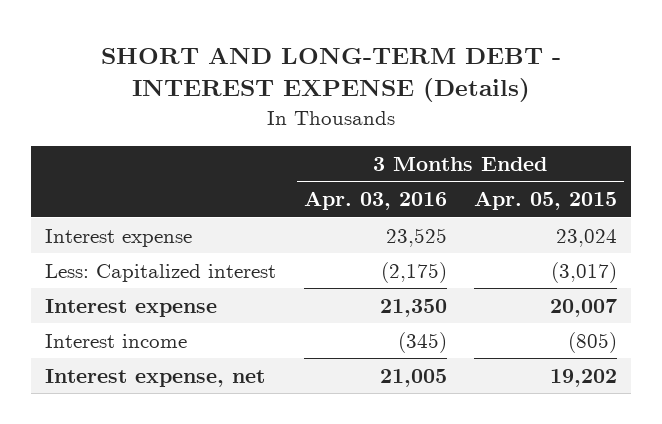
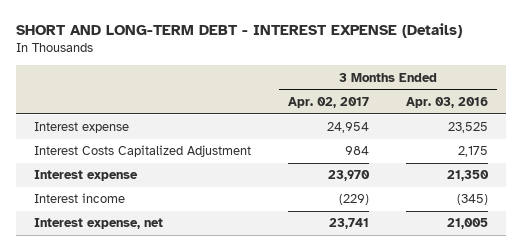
[474,191,618,211] Apr. 05, 2015 -> none
none -> [287,96,369,108] Apr. 02, 2017
[44,263,276,282] Less: Capitalized interest -> none
none -> [33,145,251,158] Interest Costs Capitalized Adjustment

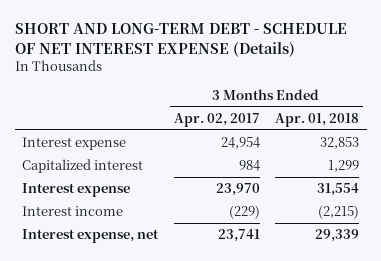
[15,23,462,39] SHORT AND LONG-TERM DEBT - INTEREST EXPENSE (Details) -> [14,23,347,58] SHORT AND LONG-TERM DEBT - SCHEDULE OF NET INTEREST EXPENSE (Details)
[405,96,488,108] Apr. 03, 2016 -> none
none -> [275,113,360,128] Apr. 01, 2018
[33,145,251,158] Interest Costs Capitalized Adjustment -> [22,159,144,174] Capitalized interest

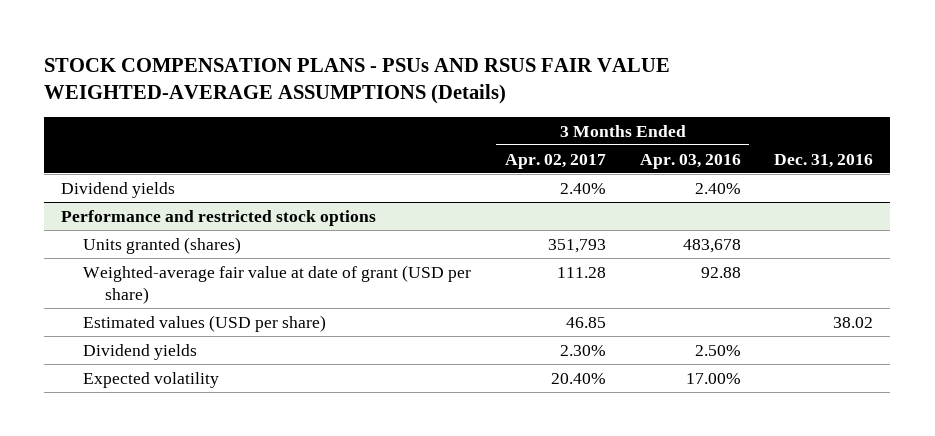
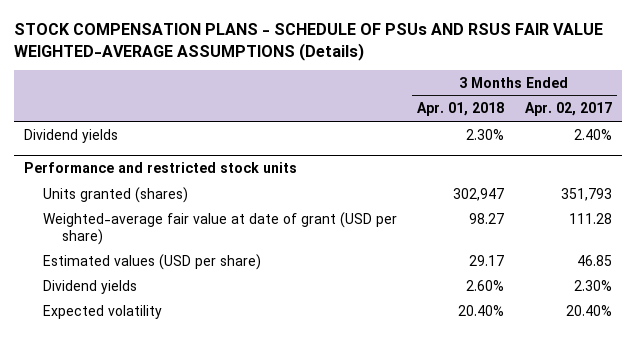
[44,57,671,105] STOCK COMPENSATION PLANS - PSUs AND RSUS FAIR VALUE WEIGHTED-AVERAGE ASSUMPTIONS (Details) -> [13,23,603,61] STOCK COMPENSATION PLANS - SCHEDULE OF PSUs AND RSUS FAIR VALUE WEIGHTED-AVERAGE ASSUMPTIONS (Details)
[639,153,741,169] Apr. 03, 2016 -> none
[774,153,874,168] Dec. 31, 2016 -> none
none -> [417,102,505,117] Apr. 01, 2018
[61,209,377,226] Performance and restricted stock options -> [23,162,297,174] Performance and restricted stock units

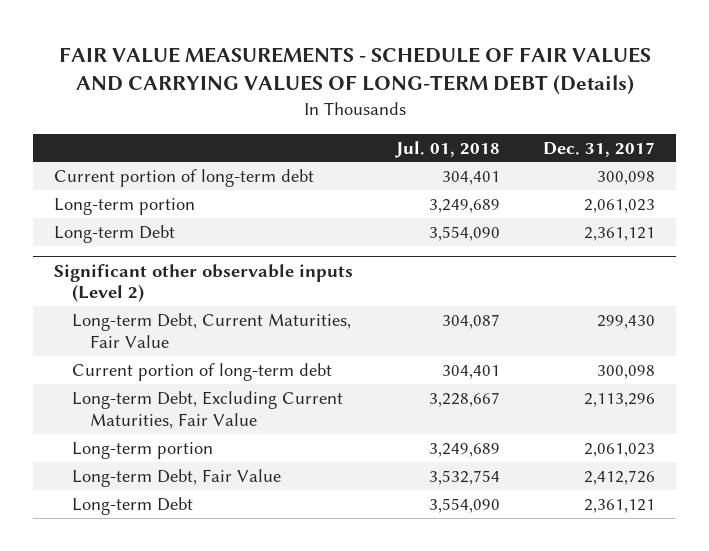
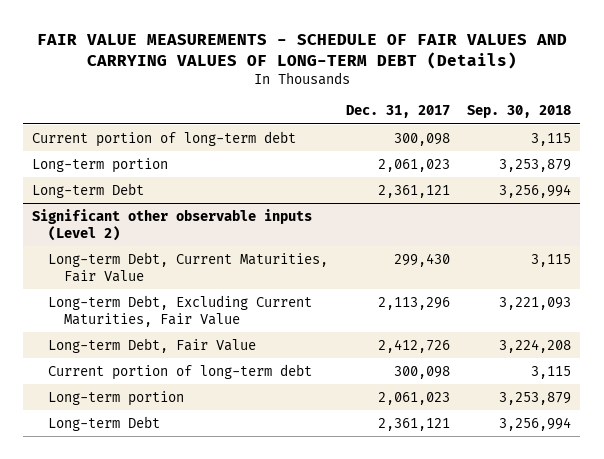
[395,140,501,158] Jul. 01, 2018 -> none
none -> [467,105,572,119] Sep. 30, 2018
[71,362,332,381] Current portion of long-term debt -> [47,363,312,380] Current portion of long-term debt
[71,441,213,459] Long-term portion -> [47,390,184,406] Long-term portion

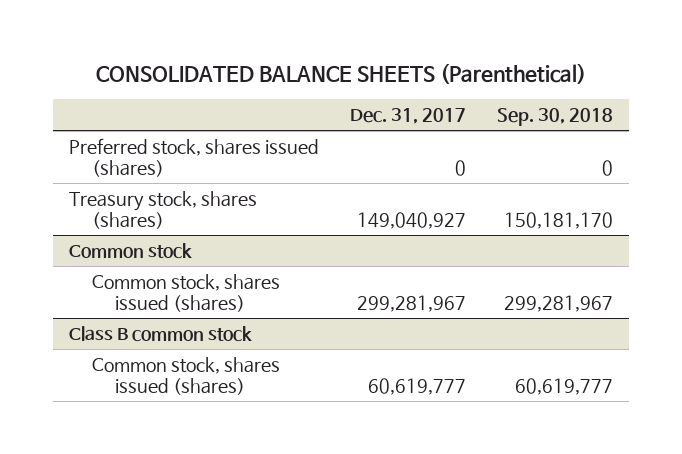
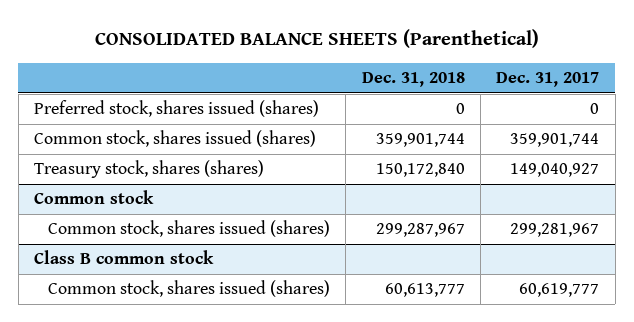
[497,108,614,127] Sep. 30, 2018 -> none
none -> [361,72,465,88] Dec. 31, 2018
none -> [34,130,317,148] Common stock, shares issued (shares)

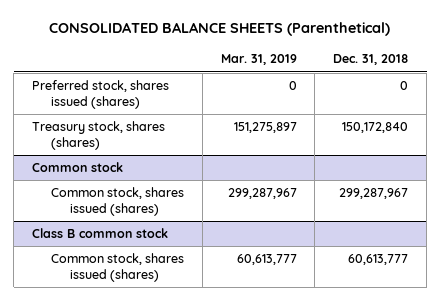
[496,72,600,88] Dec. 31, 2017 -> none
none -> [220,54,297,66] Mar. 31, 2019
[34,130,317,148] Common stock, shares issued (shares) -> none

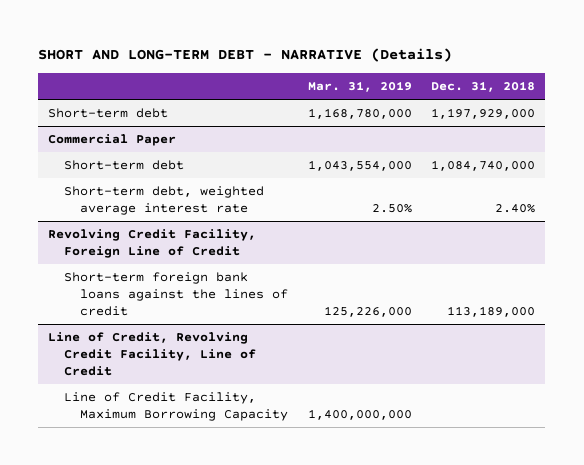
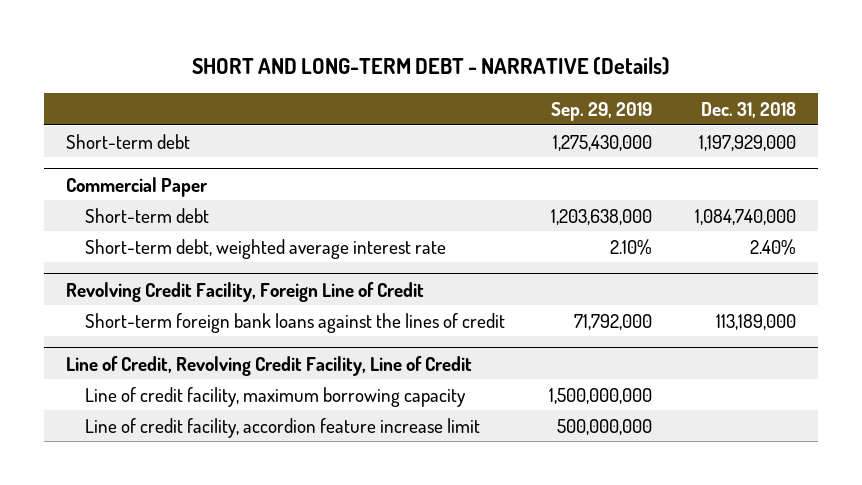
[307,81,412,93] Mar. 31, 2019 -> none
none -> [550,101,652,121] Sep. 29, 2019
[64,392,288,421] Line of Credit Facility, Maximum Borrowing Capacity -> [84,386,466,407] Line of credit facility, maximum borrowing capacity
none -> [84,417,480,438] Line of credit facility, accordion feature increase limit

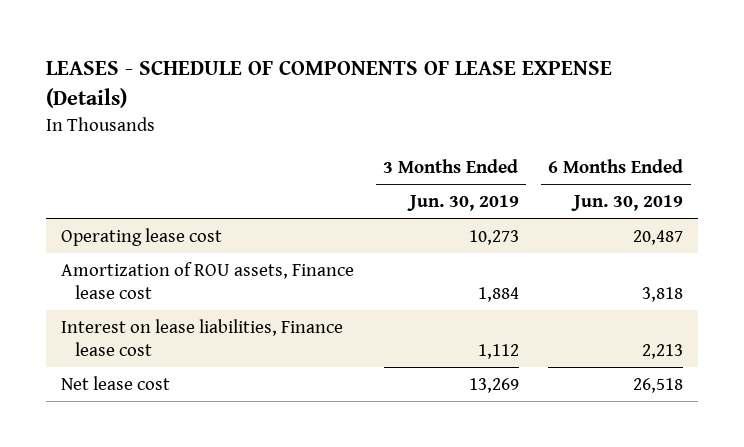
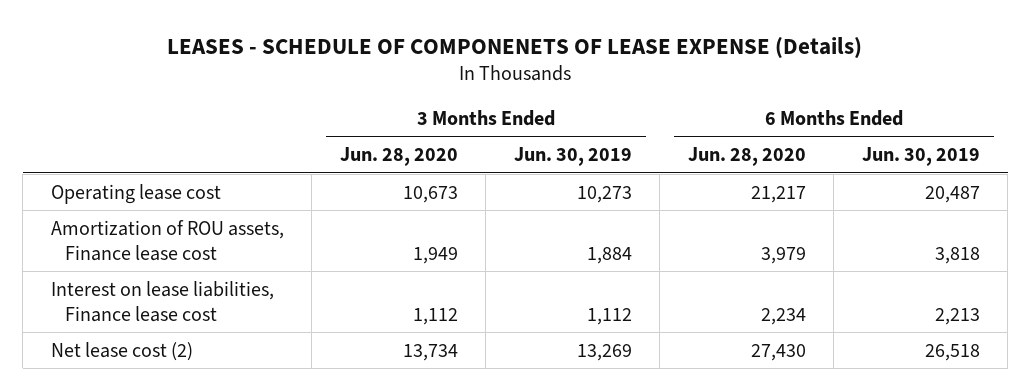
[45,60,612,109] LEASES - SCHEDULE OF COMPONENTS OF LEASE EXPENSE (Details) -> [167,36,863,59] LEASES - SCHEDULE OF COMPONENETS OF LEASE EXPENSE (Details)
none -> [339,147,458,167] Jun. 28, 2020
none -> [687,147,806,167] Jun. 28, 2020
[60,375,170,390] Net lease cost -> [50,341,193,361] Net lease cost (2)

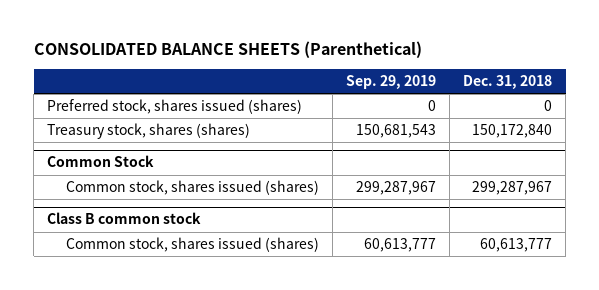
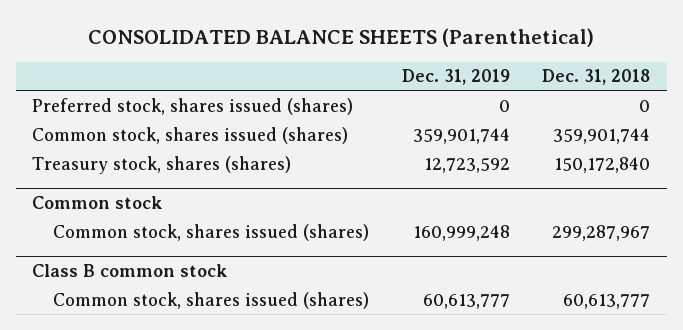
[346,75,437,90] Sep. 29, 2019 -> none
none -> [401,69,510,86] Dec. 31, 2019
none -> [32,126,349,144] Common stock, shares issued (shares)
[47,155,155,168] Common Stock -> [32,195,163,209] Common stock

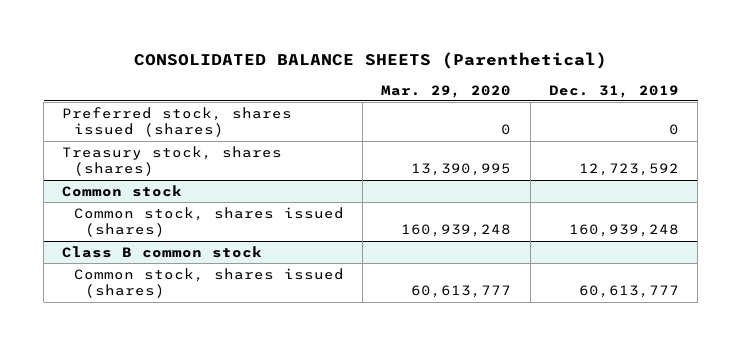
[542,69,651,86] Dec. 31, 2018 -> none
none -> [381,84,512,98] Mar. 29, 2020
[32,126,349,144] Common stock, shares issued (shares) -> none
[412,224,510,241] 160,999,248 -> [568,224,679,238] 160,939,248

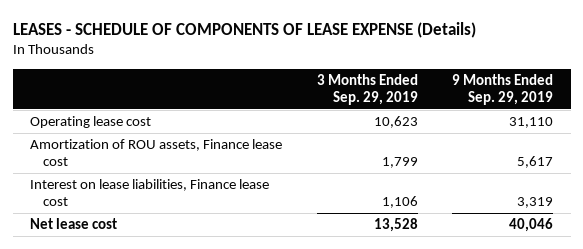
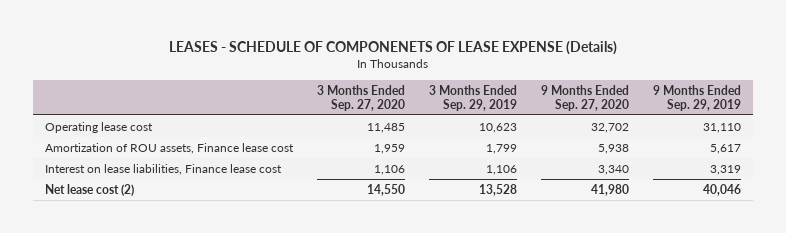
[12,21,476,38] LEASES - SCHEDULE OF COMPONENTS OF LEASE EXPENSE (Details) -> [169,40,618,55] LEASES - SCHEDULE OF COMPONENETS OF LEASE EXPENSE (Details)
none -> [317,84,406,111] 3 Months Ended Sep. 27, 2020
none -> [540,84,629,111] 9 Months Ended Sep. 27, 2020
[29,218,117,230] Net lease cost -> [45,183,135,196] Net lease cost (2)

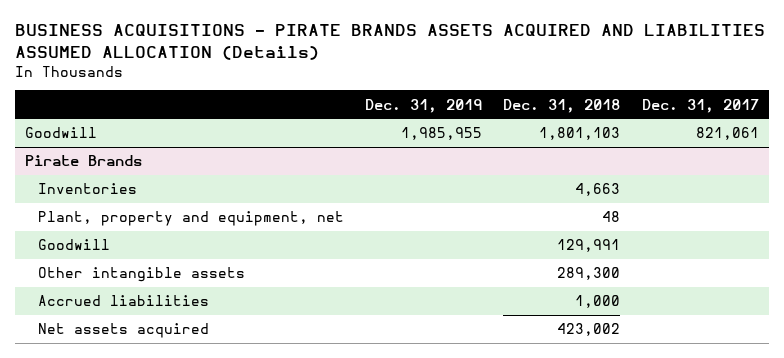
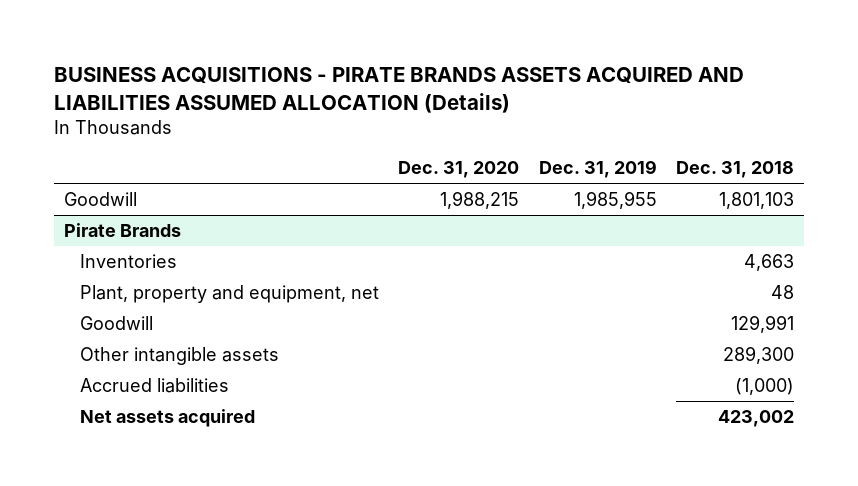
[641,98,759,113] Dec. 31, 2017 -> none
none -> [398,161,520,179] Dec. 31, 2020
[575,295,621,309] 1,000 -> [735,378,795,396] (1,000)

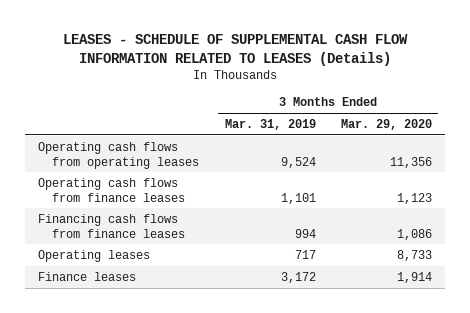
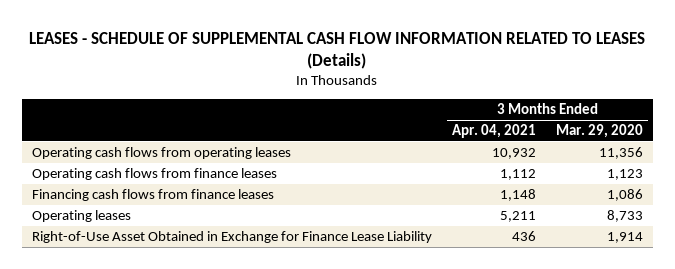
[224,119,316,131] Mar. 31, 2019 -> none
none -> [451,123,536,138] Apr. 04, 2021
[37,271,136,281] Finance leases -> [31,230,432,243] Right-of-Use Asset Obtained in Exchange for Finance Lease Liability

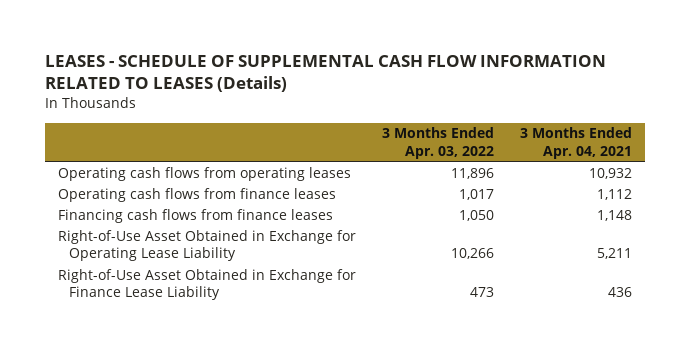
[556,123,644,138] Mar. 29, 2020 -> none
none -> [382,127,495,159] 3 Months Ended Apr. 03, 2022
[31,209,131,222] Operating leases -> [58,229,357,262] Right-of-Use Asset Obtained in Exchange for Operating Lease Liability

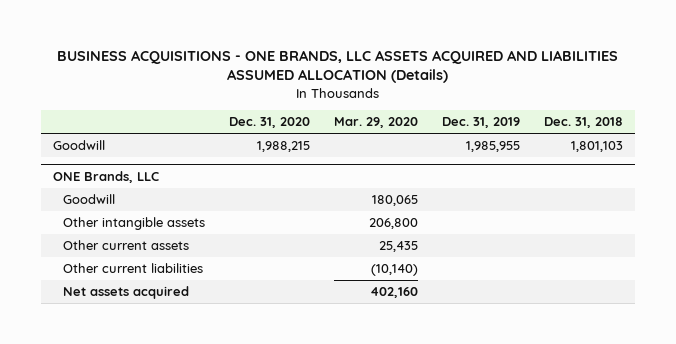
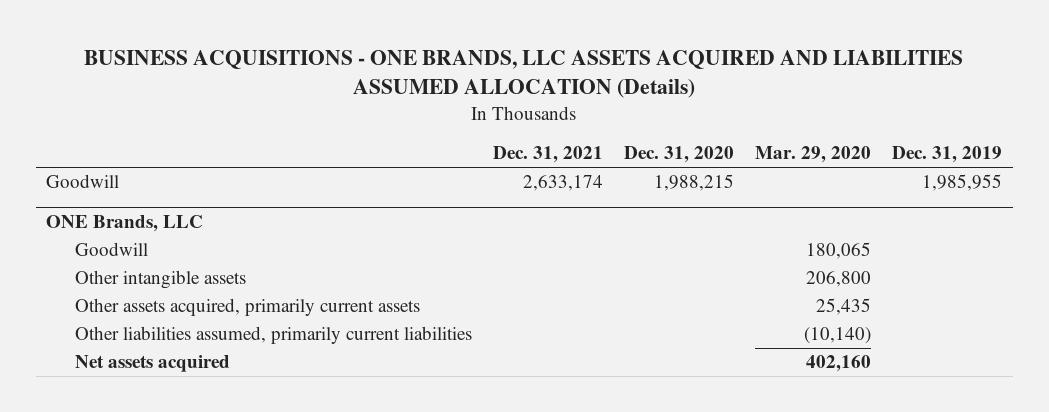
[544,117,624,129] Dec. 31, 2018 -> none
none -> [492,146,603,164] Dec. 31, 2021
[62,239,189,250] Other current assets -> [74,298,420,317] Other assets acquired, primarily current assets
[62,262,203,273] Other current liabilities -> [74,326,472,345] Other liabilities assumed, primarily current liabilities

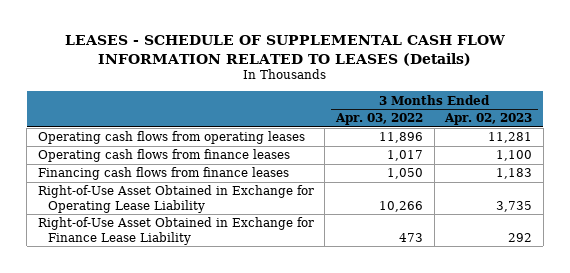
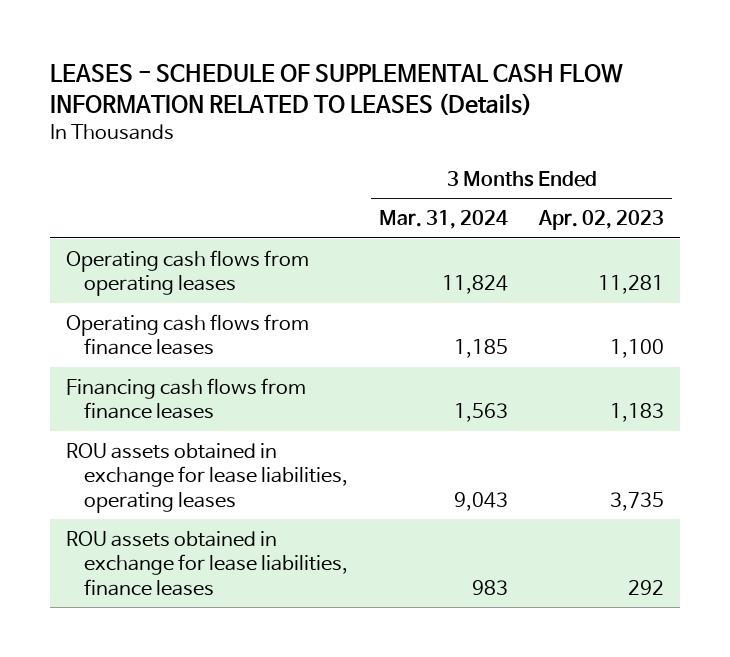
[335,113,424,126] Apr. 03, 2022 -> none
none -> [379,210,509,230] Mar. 31, 2024
[37,185,314,213] Right-of-Use Asset Obtained in Exchange for Operating Lease Liability -> [65,442,349,513] ROU assets obtained in exchange for lease liabilities, operating leases
[37,217,314,245] Right-of-Use Asset Obtained in Exchange for Finance Lease Liability -> [65,530,349,596] ROU assets obtained in exchange for lease liabilities, finance leases

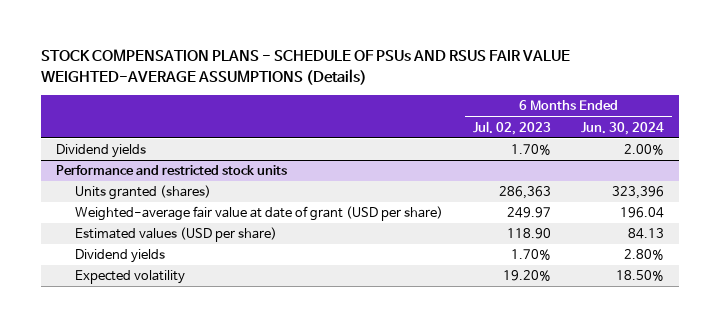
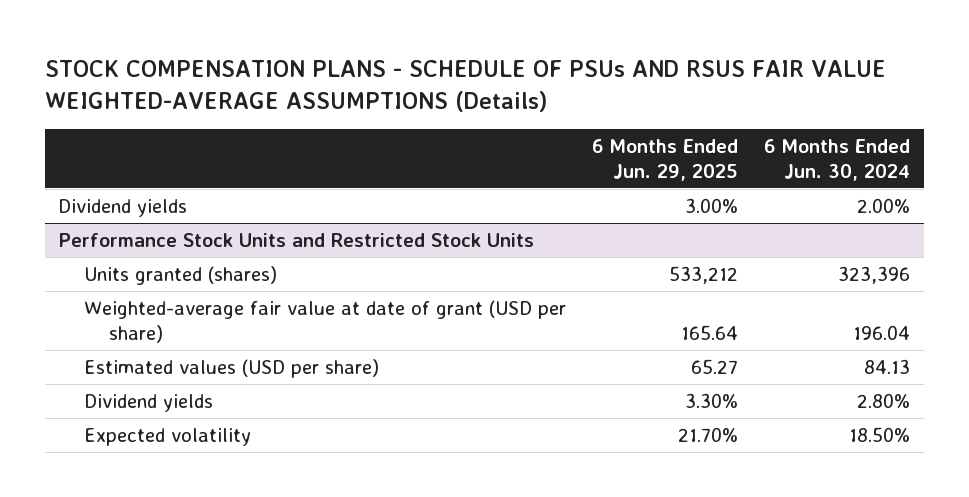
[473,120,552,135] Jul. 02, 2023 -> none
none -> [592,139,739,182] 6 Months Ended Jun. 29, 2025
[55,165,287,176] Performance and restricted stock units -> [58,232,535,247] Performance Stock Units and Restricted Stock Units

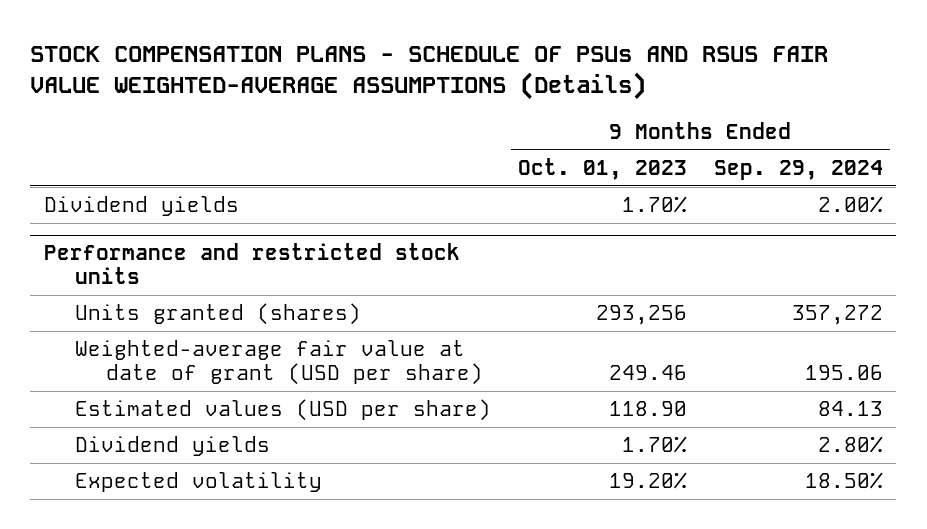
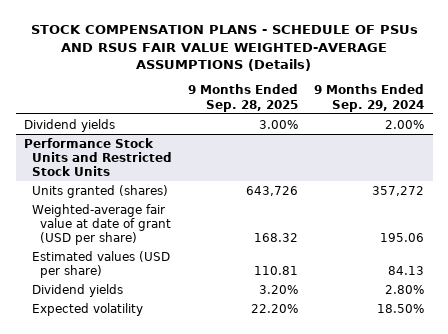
[517,157,687,180] Oct. 01, 2023 -> none
none -> [188,84,299,112] 9 Months Ended Sep. 28, 2025
[43,243,460,285] Performance and restricted stock units -> [24,137,173,176] Performance Stock Units and Restricted Stock Units

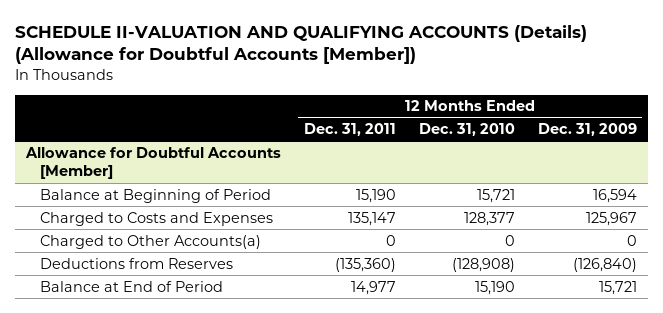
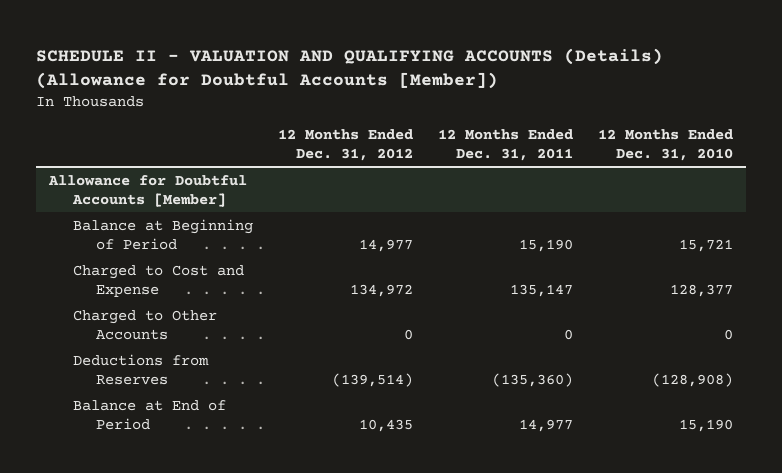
[15,24,588,65] SCHEDULE II-VALUATION AND QUALIFYING ACCOUNTS (Details) (Allowance for Doubtful Accounts [Member]) -> [36,47,664,89] SCHEDULE II - VALUATION AND QUALIFYING ACCOUNTS (Details) (Allowance for Doubtful Accounts [Member])
[537,122,637,136] Dec. 31, 2009 -> none
none -> [277,128,413,161] 12 Months Ended Dec. 31, 2012
[39,211,273,226] Charged to Costs and Expenses -> [72,264,244,297] Charged to Cost and Expense
[39,234,261,249] Charged to Other Accounts(a) -> [72,309,217,340] Charged to Other Accounts

